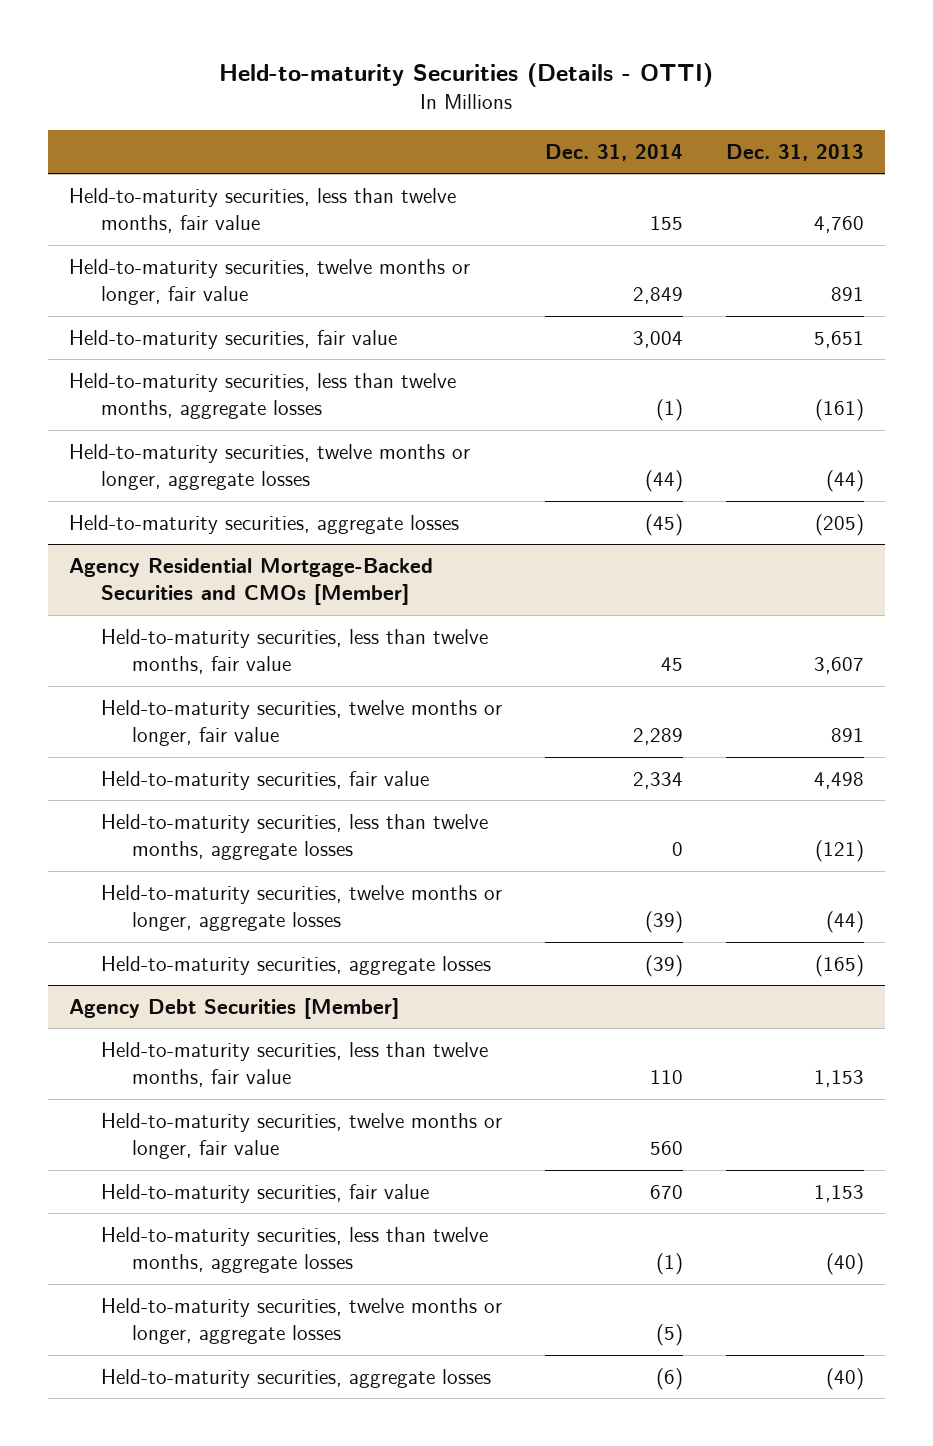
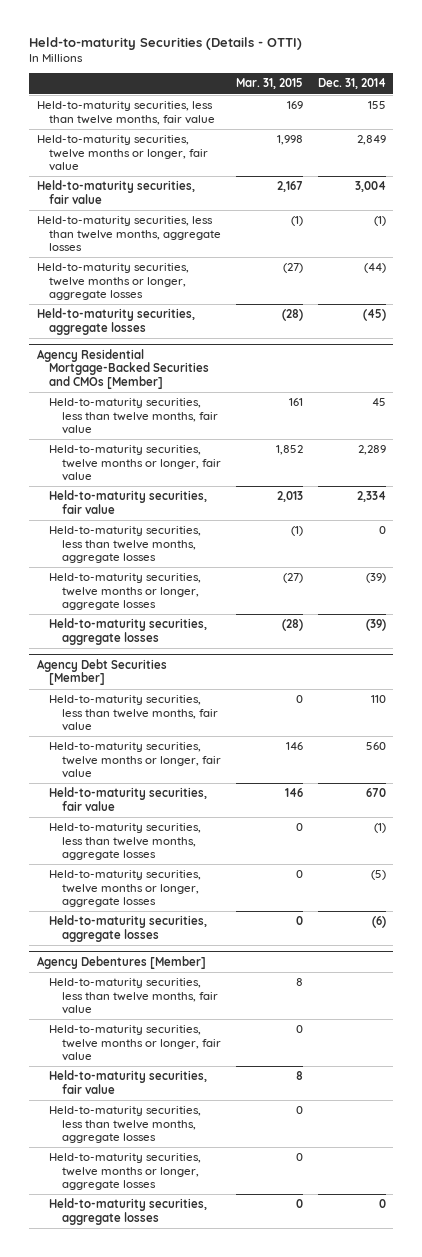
[725,144,864,162] Dec. 31, 2013 -> none
none -> [236,78,304,90] Mar. 31, 2015
none -> [36,955,206,969] Agency Debentures [Member]
none -> [49,978,219,1015] Held-to-maturity securities, less than twelve months, fair value
none -> [49,1025,222,1062] Held-to-maturity securities, twelve months or longer, fair value
none -> [49,1070,208,1094] Held-to-maturity securities, fair value
none -> [49,1106,202,1144] Held-to-maturity securities, less than twelve months, aggregate losses
none -> [49,1153,202,1191] Held-to-maturity securities, twelve months or longer, aggregate losses
none -> [49,1198,208,1225] Held-to-maturity securities, aggregate losses

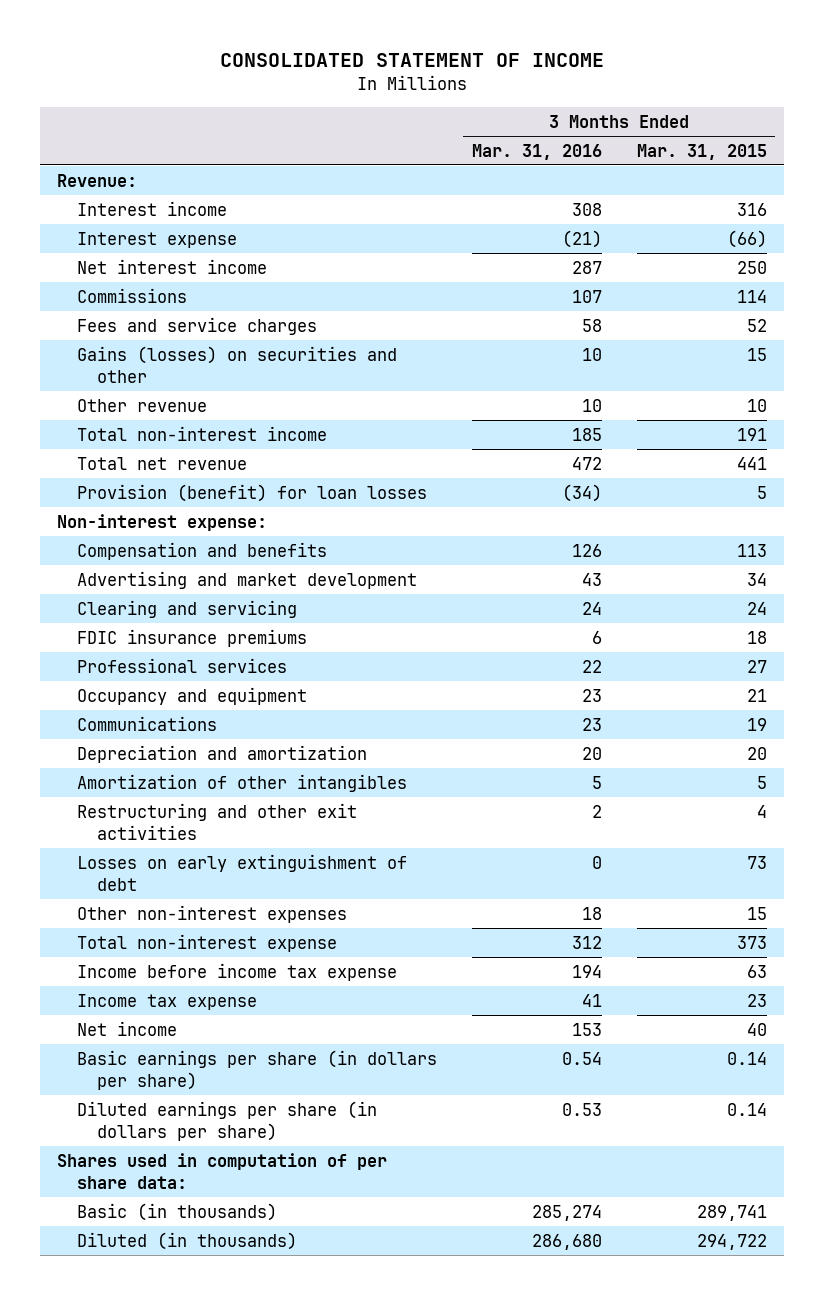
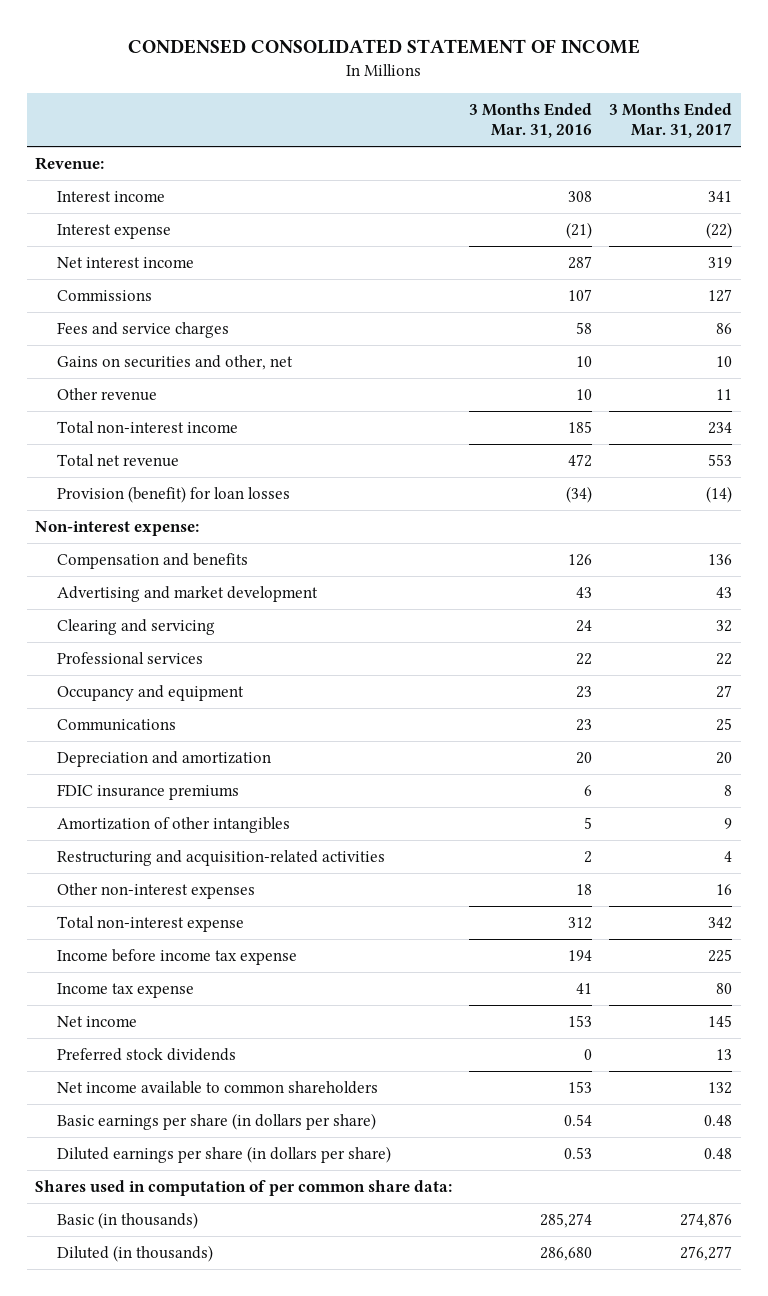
[219,52,604,67] CONSOLIDATED STATEMENT OF INCOME -> [127,39,640,55] CONDENSED CONSOLIDATED STATEMENT OF INCOME
[636,143,767,160] Mar. 31, 2015 -> none
none -> [609,103,733,139] 3 Months Ended Mar. 31, 2017
[77,345,398,383] Gains (losses) on securities and other -> [56,355,293,371] Gains on securities and other, net
[77,628,308,647] FDIC insurance premiums -> [56,784,239,801] FDIC insurance premiums
[77,853,408,891] Losses on early extinguishment of debt -> none
[77,802,358,840] Restructuring and other exit activities -> [56,850,385,867] Restructuring and acquisition-related activities
none -> [56,1048,236,1062] Preferred stock dividends
none -> [56,1081,378,1095] Net income available to common shareholders
[57,1152,388,1189] Shares used in computation of per share data: -> [35,1180,453,1197] Shares used in computation of per common share data:

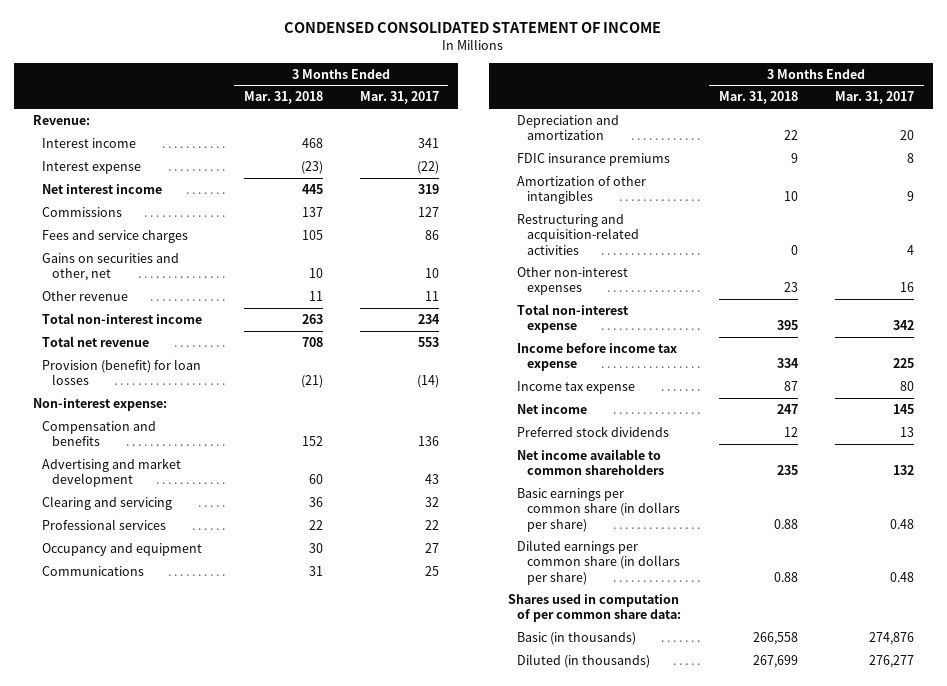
[469,103,593,139] 3 Months Ended Mar. 31, 2016 -> none
none -> [243,91,323,105] Mar. 31, 2018
[56,1113,376,1131] Basic earnings per share (in dollars per share) -> [517,487,680,532] Basic earnings per common share (in dollars per share)
[56,1146,391,1164] Diluted earnings per share (in dollars per share) -> [517,539,680,585] Diluted earnings per common share (in dollars per share)

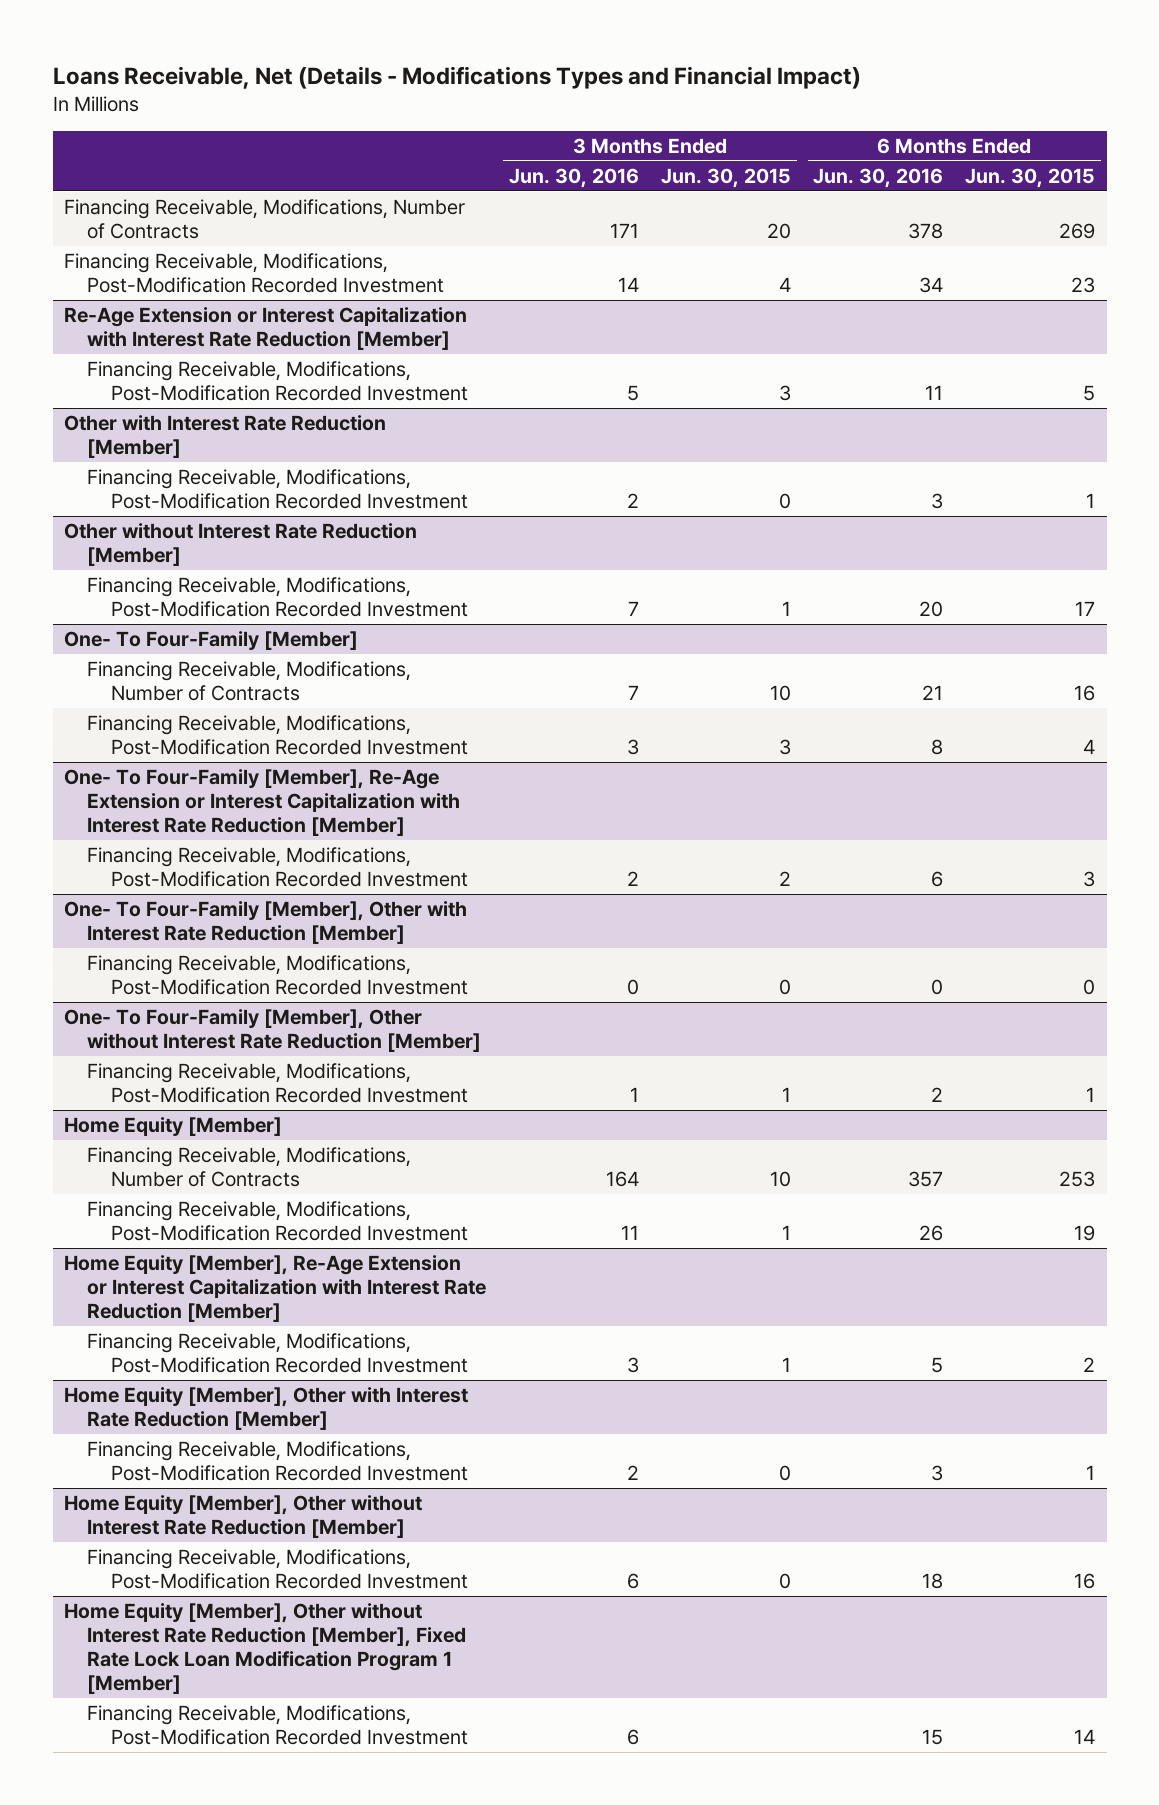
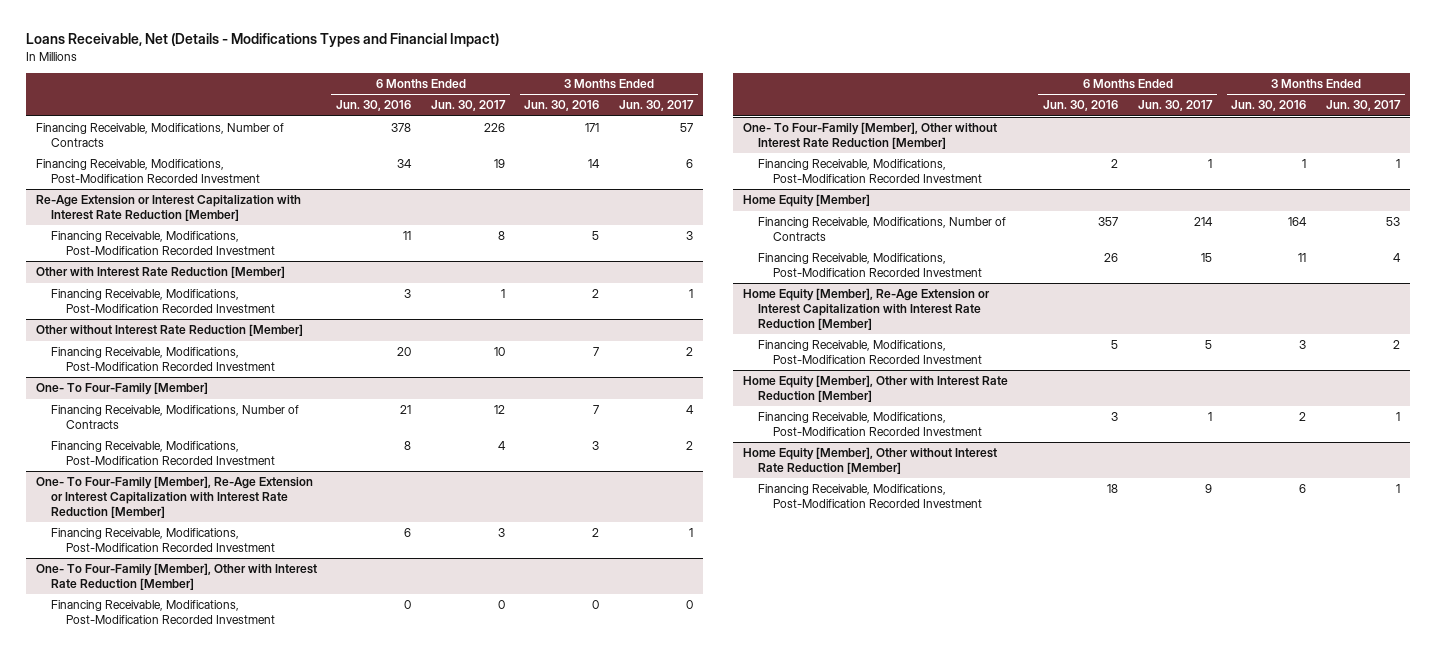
[660,167,791,188] Jun. 30, 2015 -> none
[965,167,1096,188] Jun. 30, 2015 -> none
none -> [430,100,506,112] Jun. 30, 2017
none -> [619,100,695,112] Jun. 30, 2017
[63,1603,467,1695] Home Equity [Member], Other without Interest Rate Reduction [Member], Fixed Rate Lock Loan Modification Program 1 [Member] -> none
[87,1705,469,1746] Financing Receivable, Modifications, Post-Modification Recorded Investment -> none

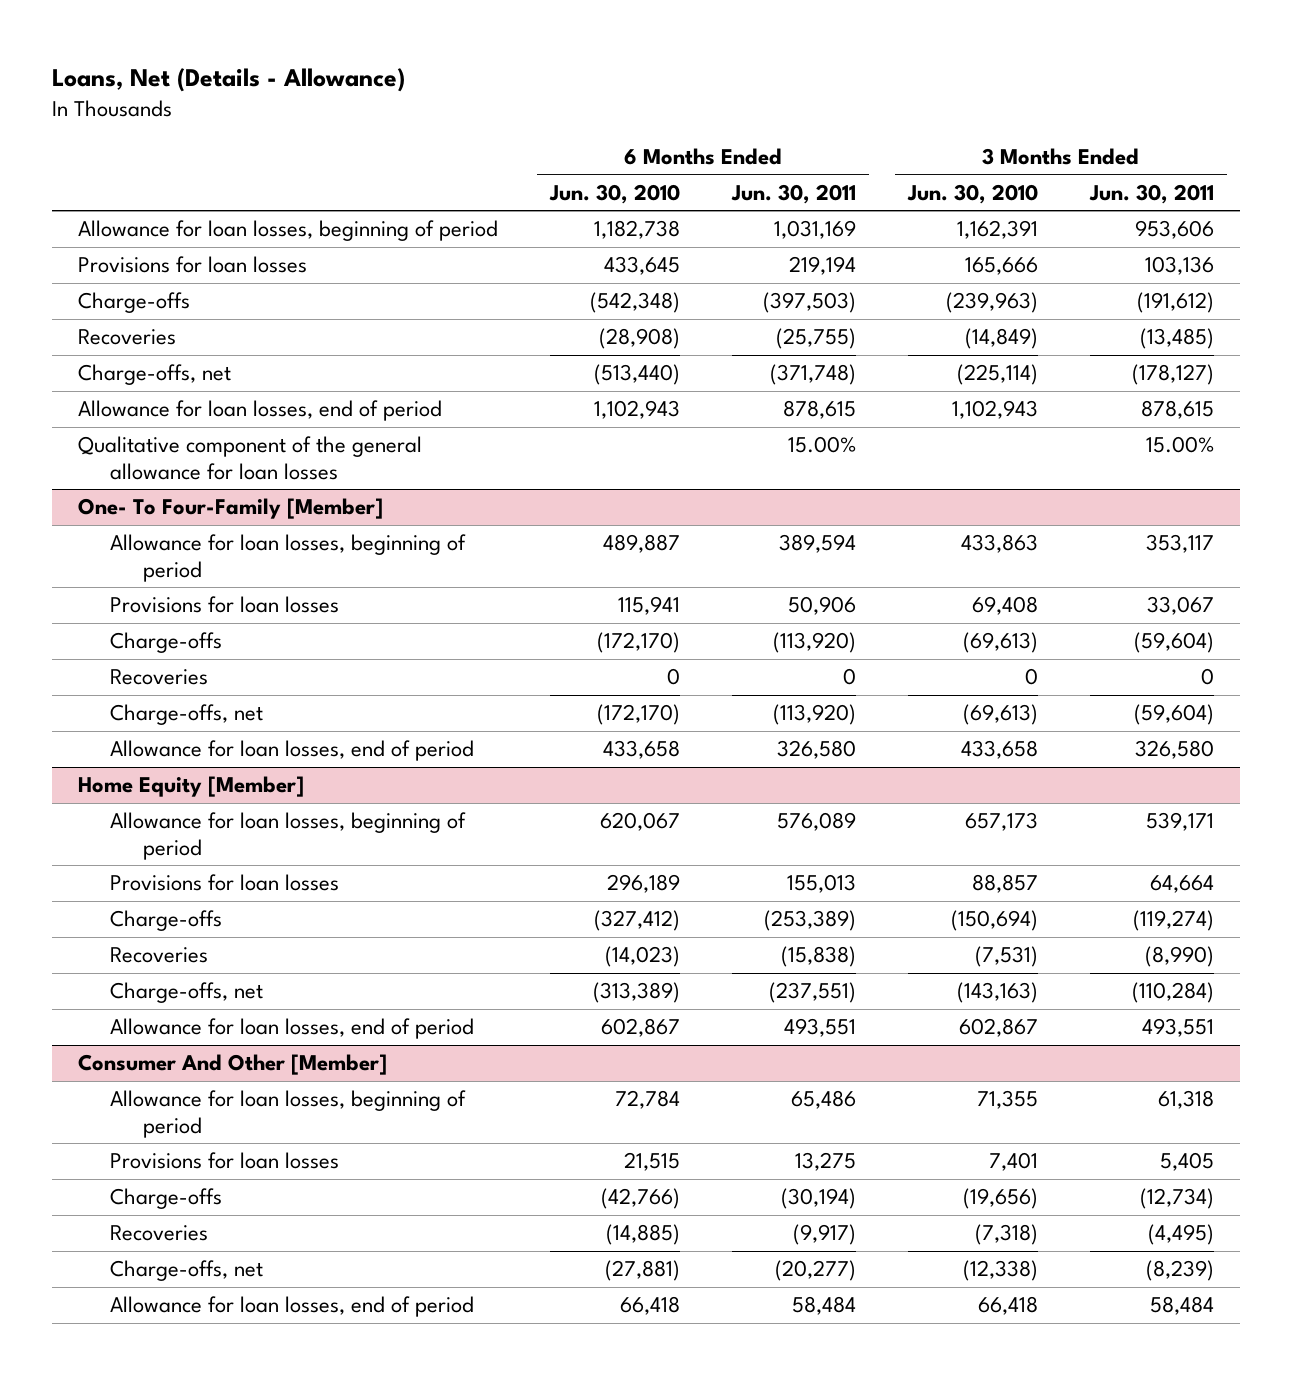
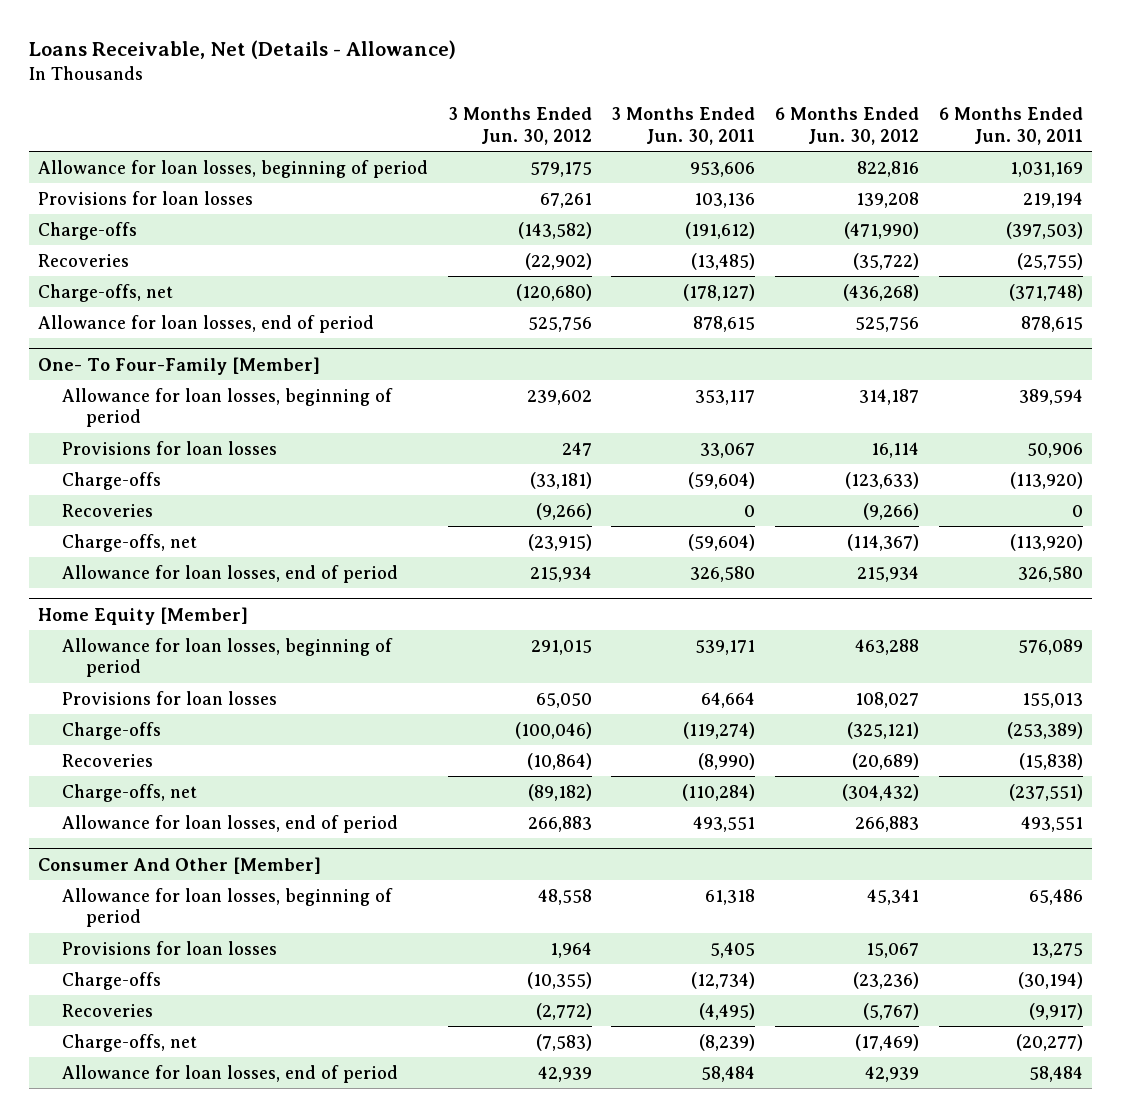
[51,68,405,93] Loans, Net (Details - Allowance) -> [28,40,456,60] Loans Receivable, Net (Details - Allowance)
[548,183,680,204] Jun. 30, 2010 -> none
[907,183,1039,204] Jun. 30, 2010 -> none
none -> [447,106,592,145] 3 Months Ended Jun. 30, 2012
none -> [774,106,919,145] 6 Months Ended Jun. 30, 2012
[77,436,422,480] Qualitative component of the general allowance for loan losses -> none

